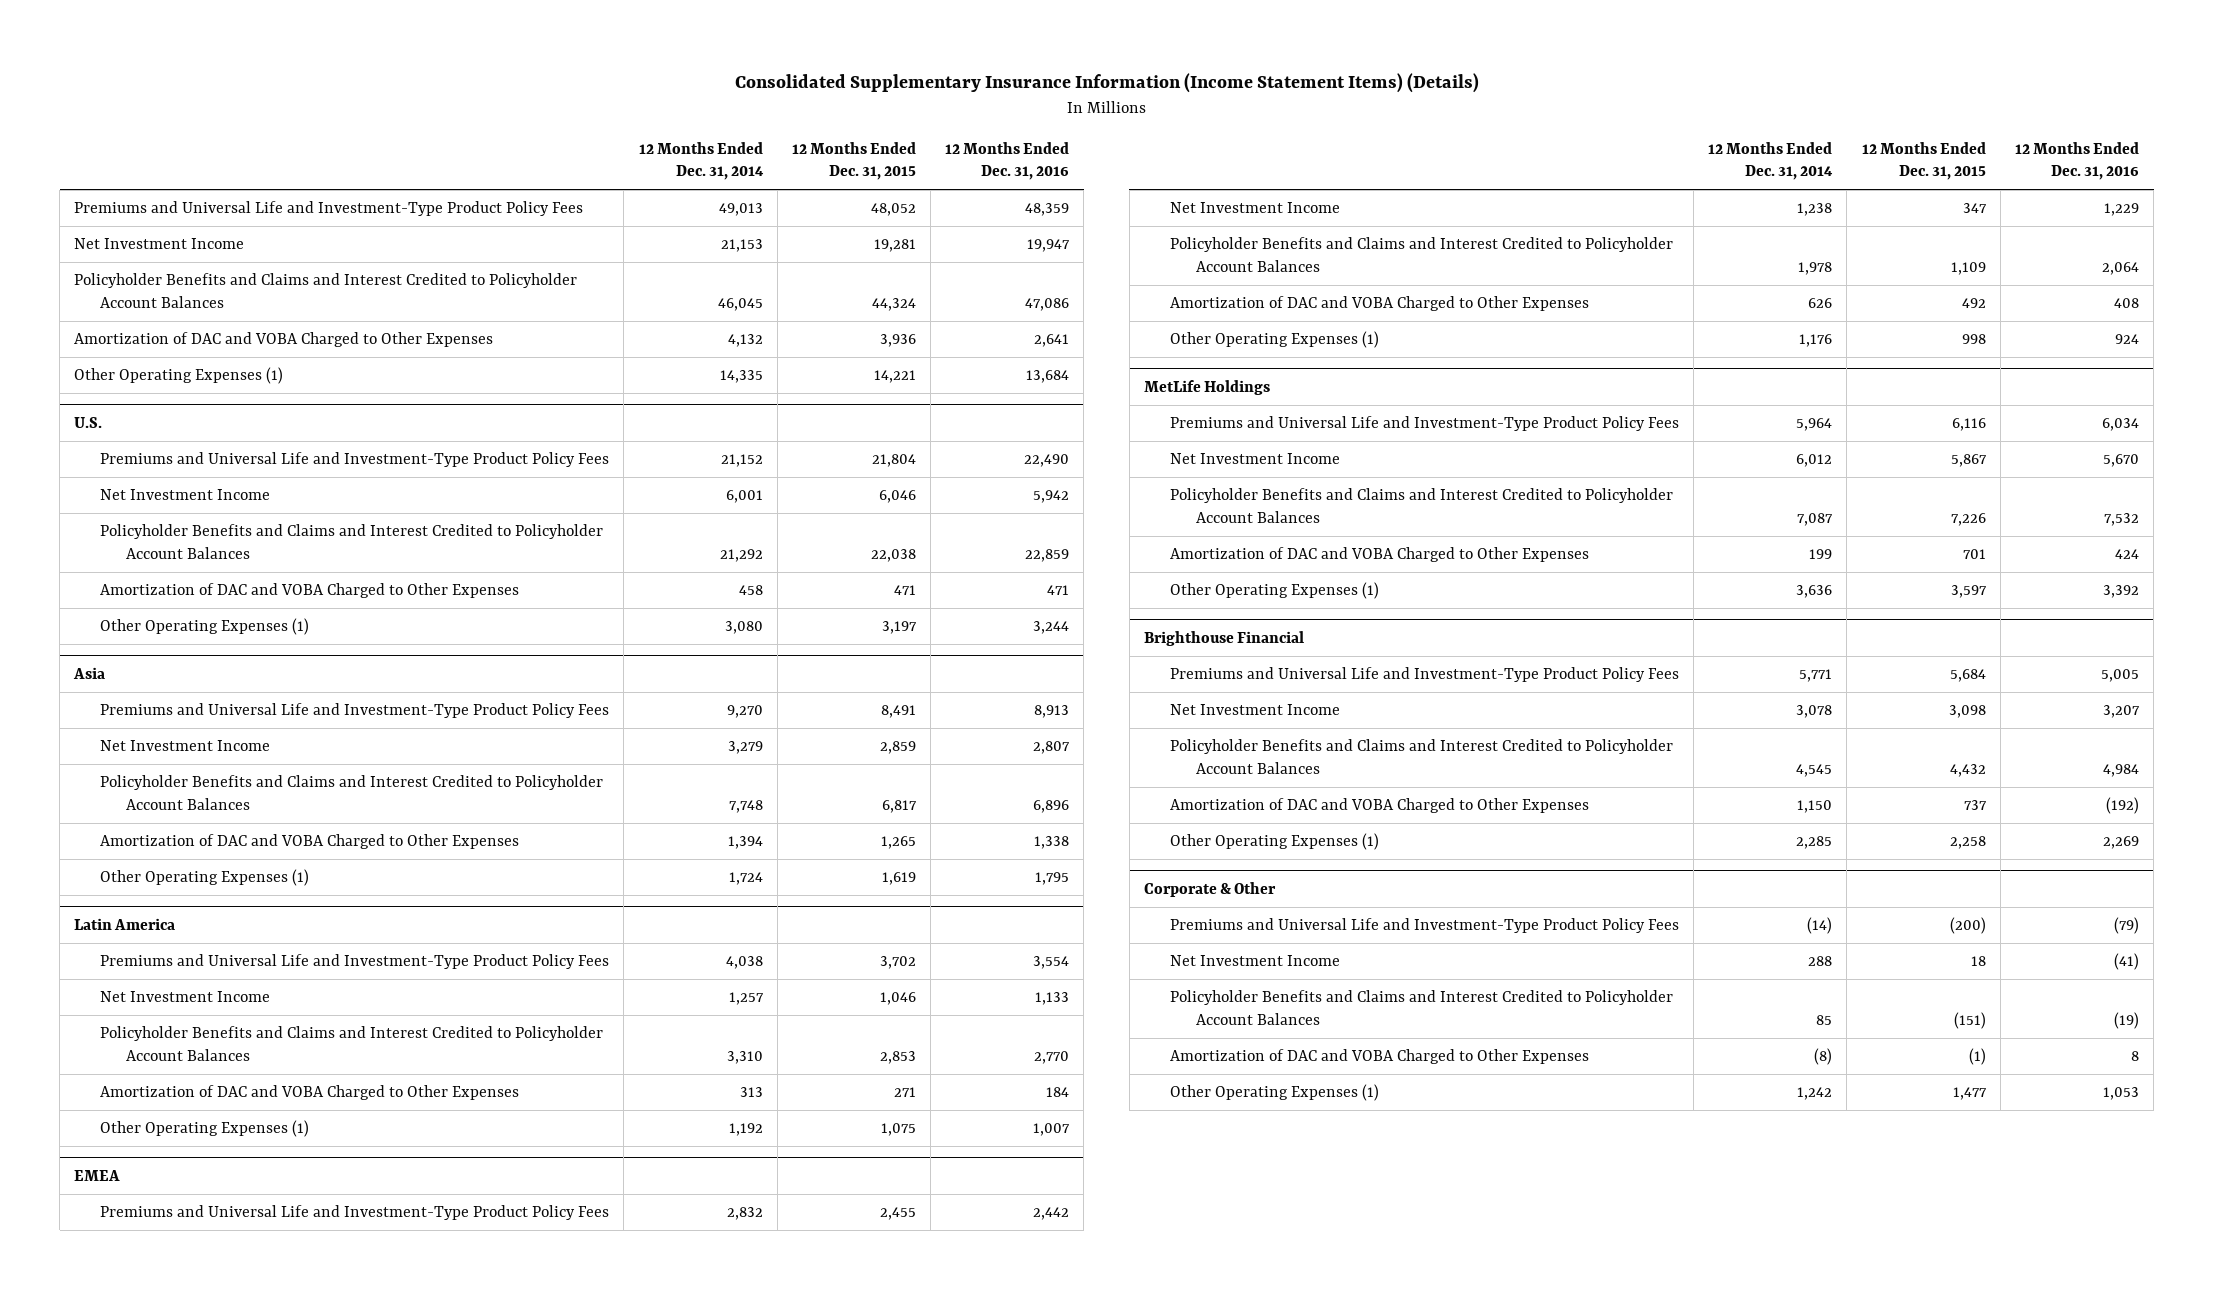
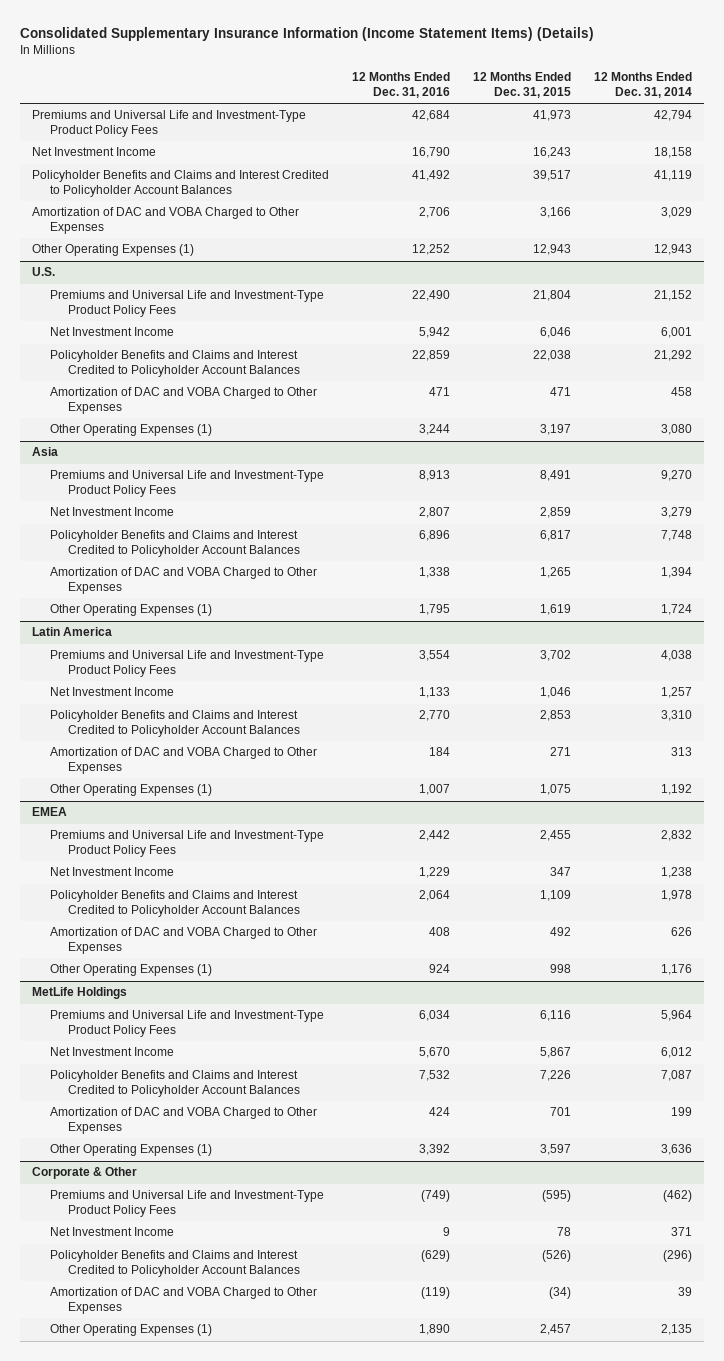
[718,203,763,217] 49,013 -> [653,110,692,122] 42,794
[870,203,916,217] 48,052 -> [532,110,571,122] 41,973
[1025,203,1070,217] 48,359 -> [411,110,450,122] 42,684
[720,239,763,253] 21,153 -> [653,147,692,159] 18,158
[873,239,916,253] 19,281 -> [532,147,571,159] 16,243
[1027,239,1071,253] 19,947 -> [411,147,450,159] 16,790
[717,297,763,311] 46,045 -> [653,170,692,182] 41,119
[871,297,916,311] 44,324 -> [532,170,571,182] 39,517
[1025,297,1070,311] 47,086 -> [411,170,450,182] 41,492
[727,334,763,348] 4,132 -> [660,207,692,219] 3,029
[879,334,916,348] 3,936 -> [539,207,571,219] 3,166
[1034,334,1070,348] 2,641 -> [418,207,450,219] 2,706
[719,370,763,384] 14,335 -> [653,244,692,256] 12,943
[873,370,916,384] 14,221 -> [532,244,571,256] 12,943
[1026,370,1070,384] 13,684 -> [411,244,450,256] 12,252
[1144,630,1305,646] Brighthouse Financial -> none
[1169,667,1679,683] Premiums and Universal Life and Investment-Type Product Policy Fees -> none
[1169,704,1340,716] Net Investment Income -> none
[1169,739,1673,774] Policyholder Benefits and Claims and Interest Credited to Policyholder Account Balances -> none
[1169,798,1589,814] Amortization of DAC and VOBA Charged to Other Expenses -> none
[1169,833,1379,851] Other Operating Expenses (1) -> none
[1807,917,1833,935] (14) -> [662,1190,692,1203] (462)
[1949,917,1986,935] (200) -> [541,1190,571,1203] (595)
[2113,917,2139,935] (79) -> [420,1190,450,1203] (749)
[1808,956,1833,967] 288 -> [670,1227,692,1237] 371
[1970,956,1986,967] 18 -> [556,1227,571,1237] 78
[2113,953,2139,971] (41) -> [442,1227,450,1237] 9
[1816,1014,1833,1025] 85 -> [662,1250,692,1263] (296)
[1953,1011,1986,1029] (151) -> [541,1250,571,1263] (526)
[2113,1011,2139,1029] (19) -> [420,1250,450,1263] (629)
[1814,1048,1833,1066] (8) -> [677,1287,692,1297] 39
[1968,1048,1986,1066] (1) -> [548,1287,571,1300] (34)
[2130,1051,2139,1062] 8 -> [420,1287,450,1300] (119)
[1797,1087,1833,1101] 1,242 -> [660,1324,692,1336] 2,135
[1952,1087,1987,1101] 1,477 -> [539,1324,571,1336] 2,457
[2102,1087,2139,1101] 1,053 -> [418,1324,450,1336] 1,890

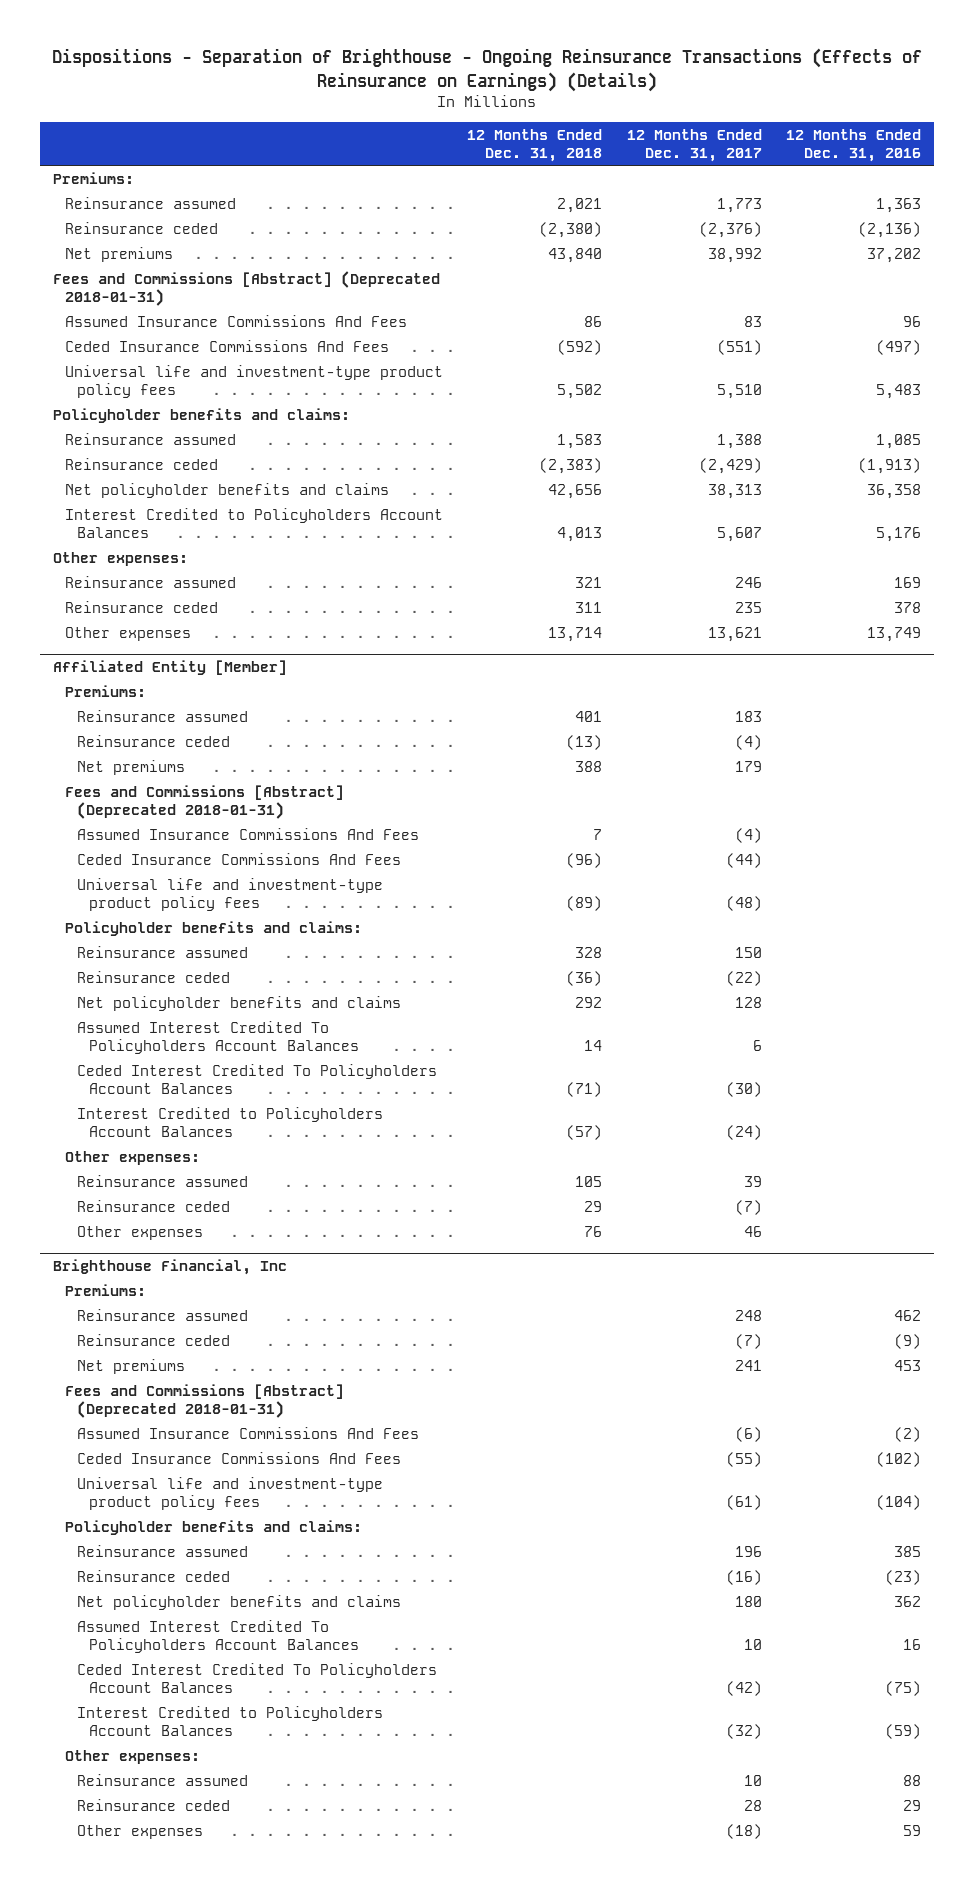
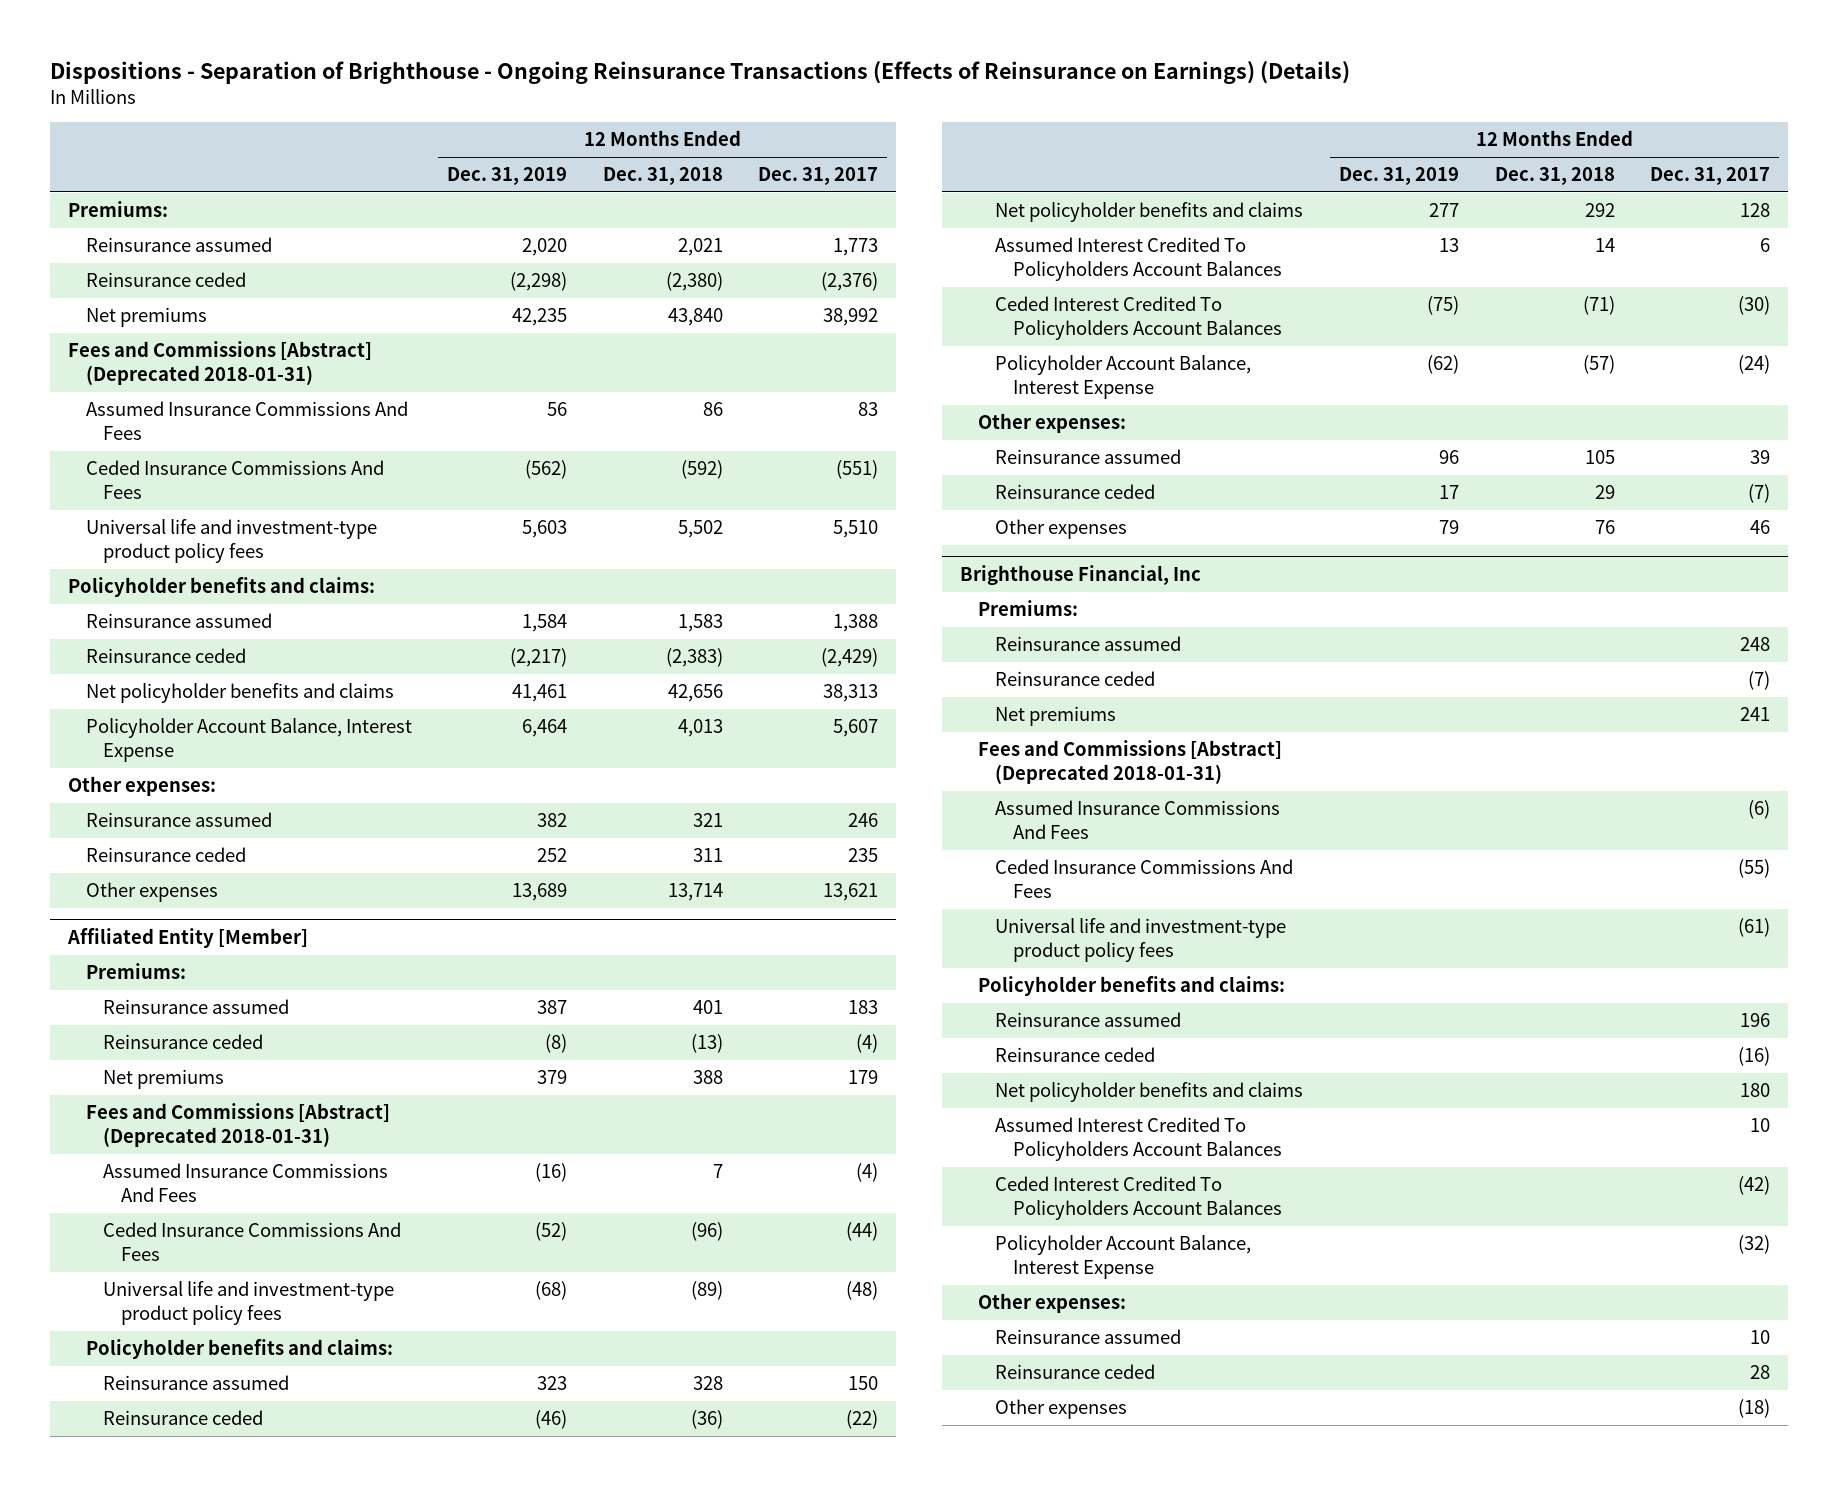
[786,128,922,162] 12 Months Ended Dec. 31, 2016 -> none
none -> [447,167,568,186] Dec. 31, 2019
[64,507,443,538] Interest Credited to Policyholders Account Balances -> [85,718,412,763] Policyholder Account Balance, Interest Expense
[76,1106,383,1137] Interest Credited to Policyholders Account Balances -> [995,355,1252,400] Policyholder Account Balance, Interest Expense
[76,1705,383,1736] Interest Credited to Policyholders Account Balances -> [995,1235,1252,1280] Policyholder Account Balance, Interest Expense

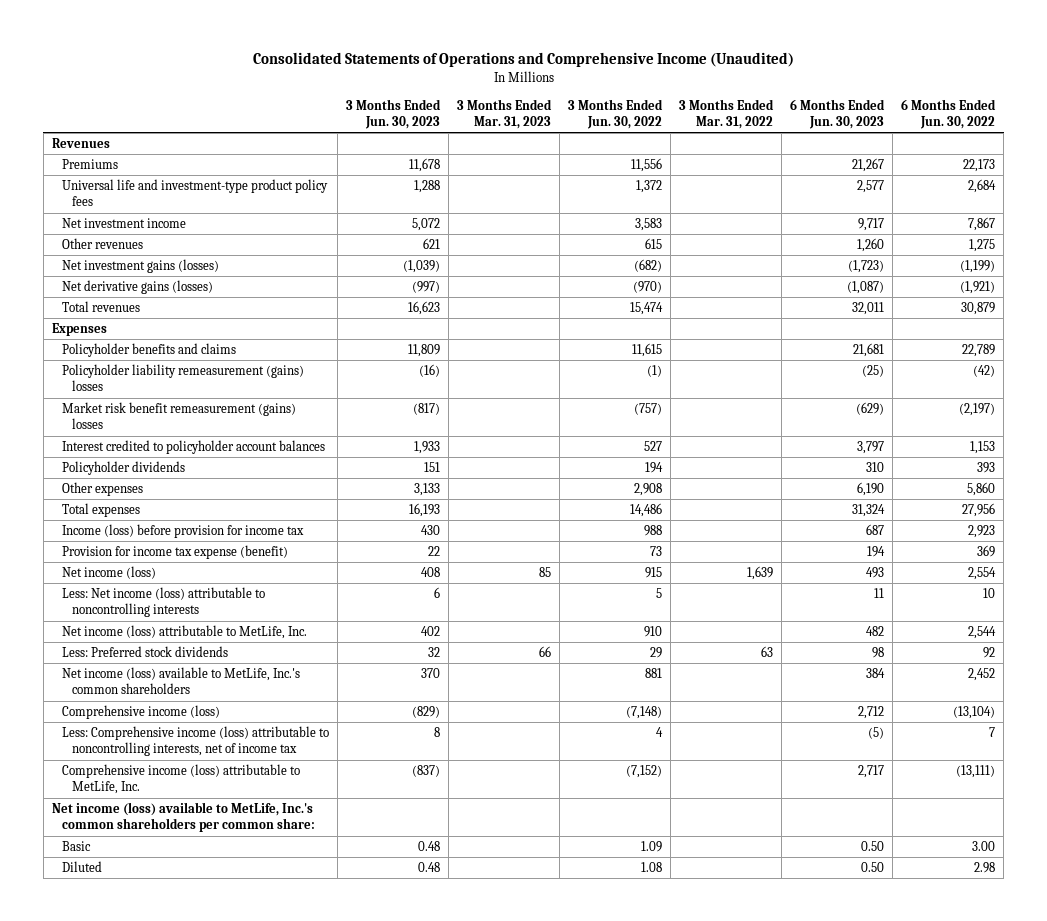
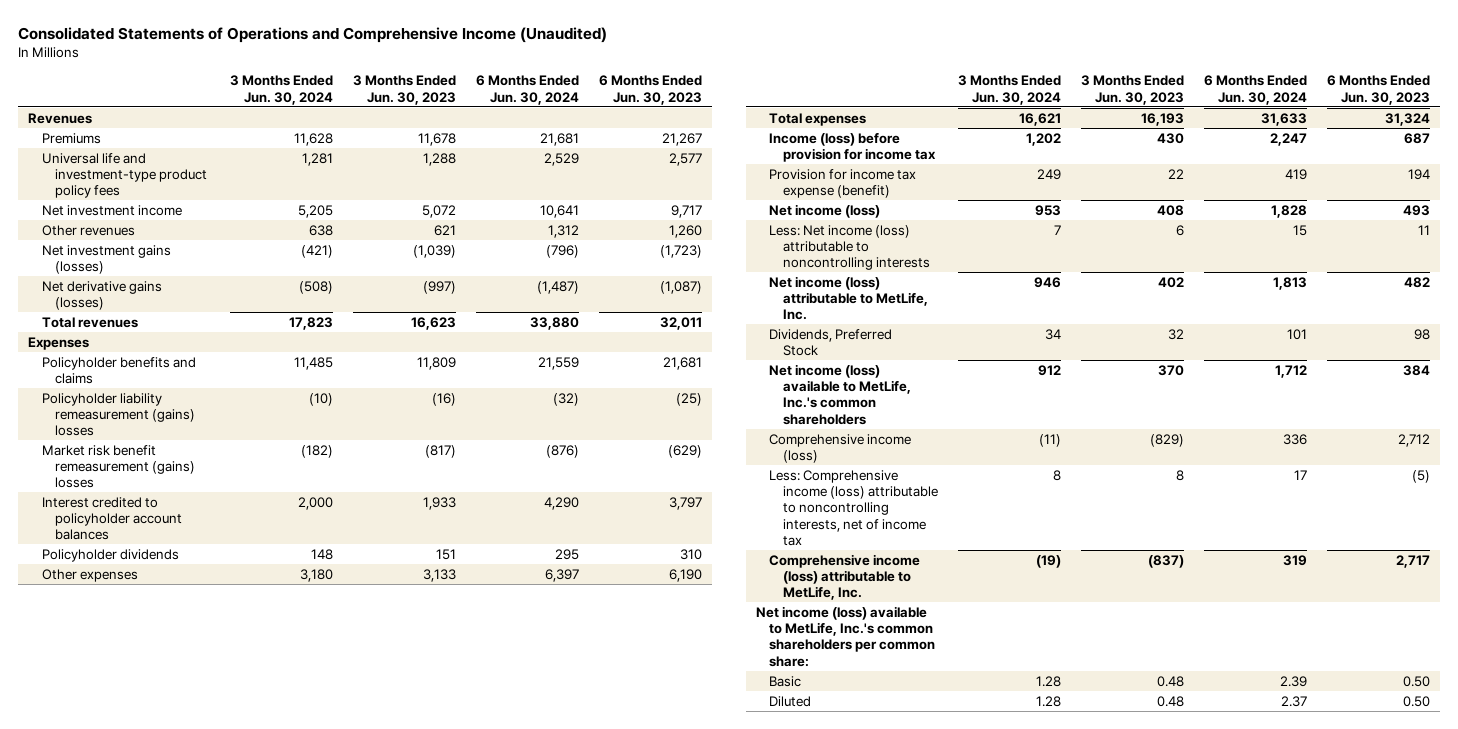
[456,98,552,130] 3 Months Ended Mar. 31, 2023 -> none
[567,98,663,130] 3 Months Ended Jun. 30, 2022 -> none
[679,98,775,130] 3 Months Ended Mar. 31, 2022 -> none
[901,98,997,130] 6 Months Ended Jun. 30, 2022 -> none
none -> [230,75,334,105] 3 Months Ended Jun. 30, 2024
none -> [476,75,580,105] 6 Months Ended Jun. 30, 2024
[61,646,228,658] Less: Preferred stock dividends -> [769,328,893,356] Dividends, Preferred Stock

